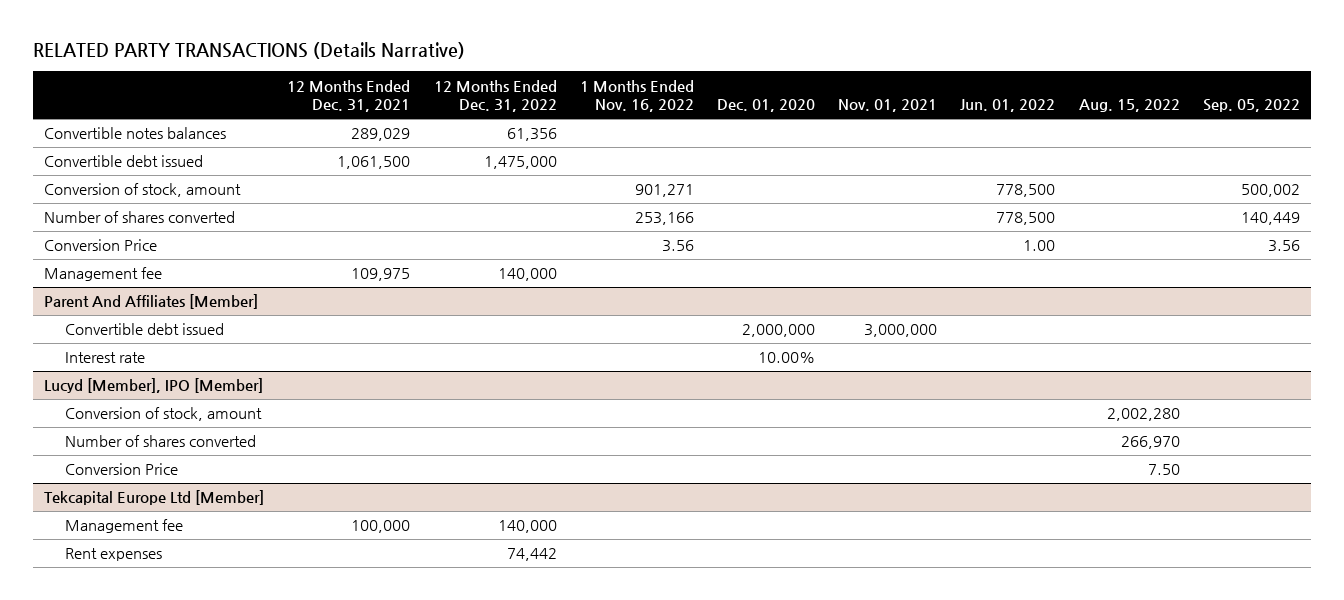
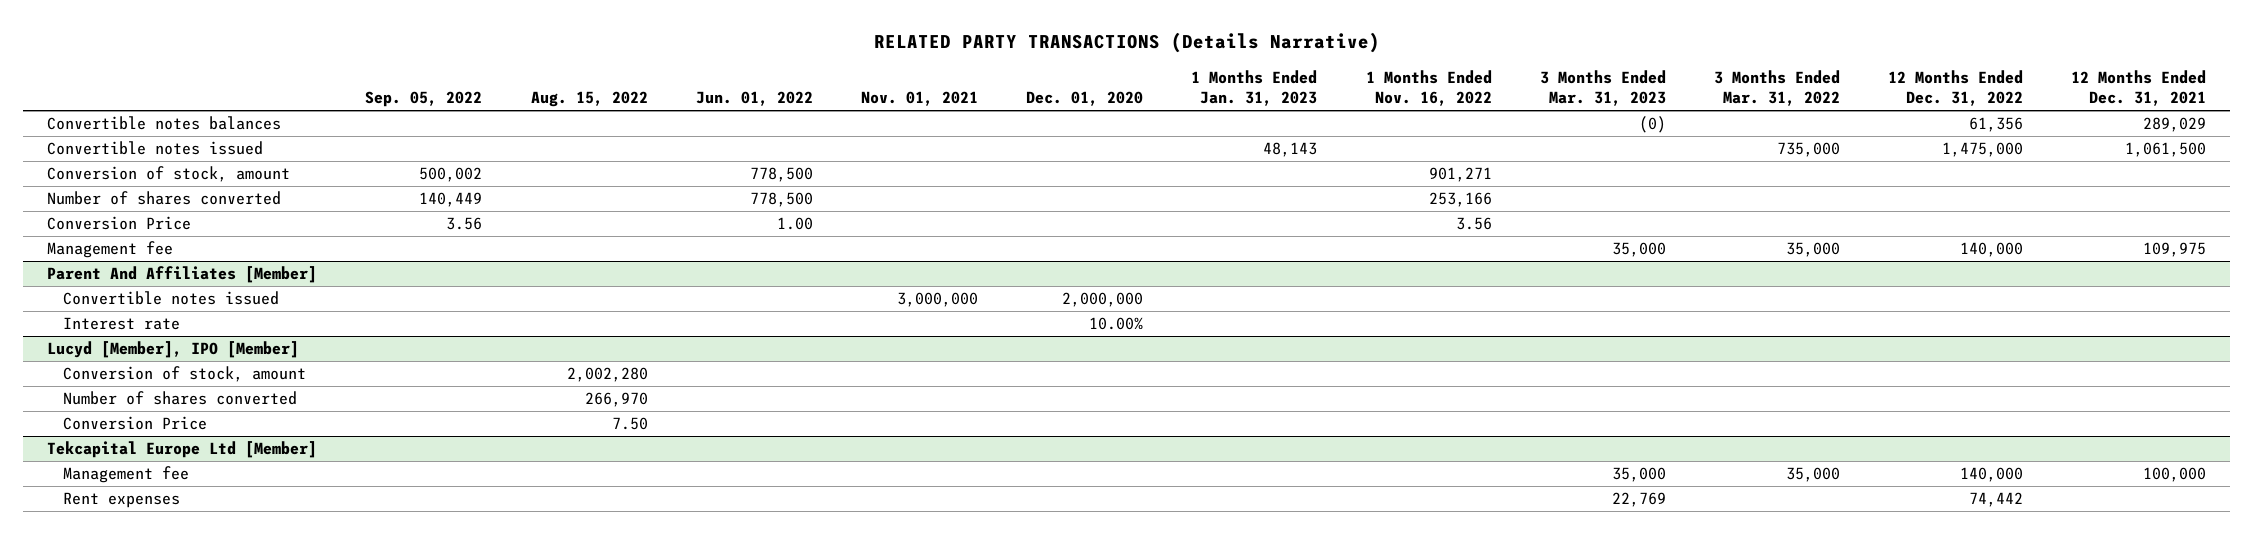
none -> [1191,69,1318,107] 1 Months Ended Jan. 31, 2023
none -> [1539,69,1666,107] 3 Months Ended Mar. 31, 2023
none -> [1713,69,1840,107] 3 Months Ended Mar. 31, 2022
[44,155,204,168] Convertible debt issued -> [47,141,264,156] Convertible notes issued
[64,323,224,336] Convertible debt issued -> [62,291,279,306] Convertible notes issued

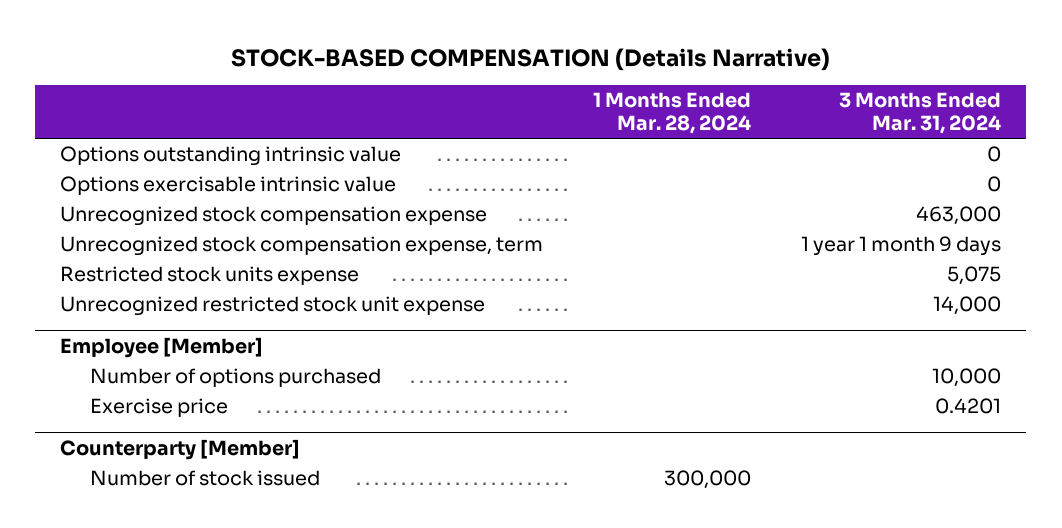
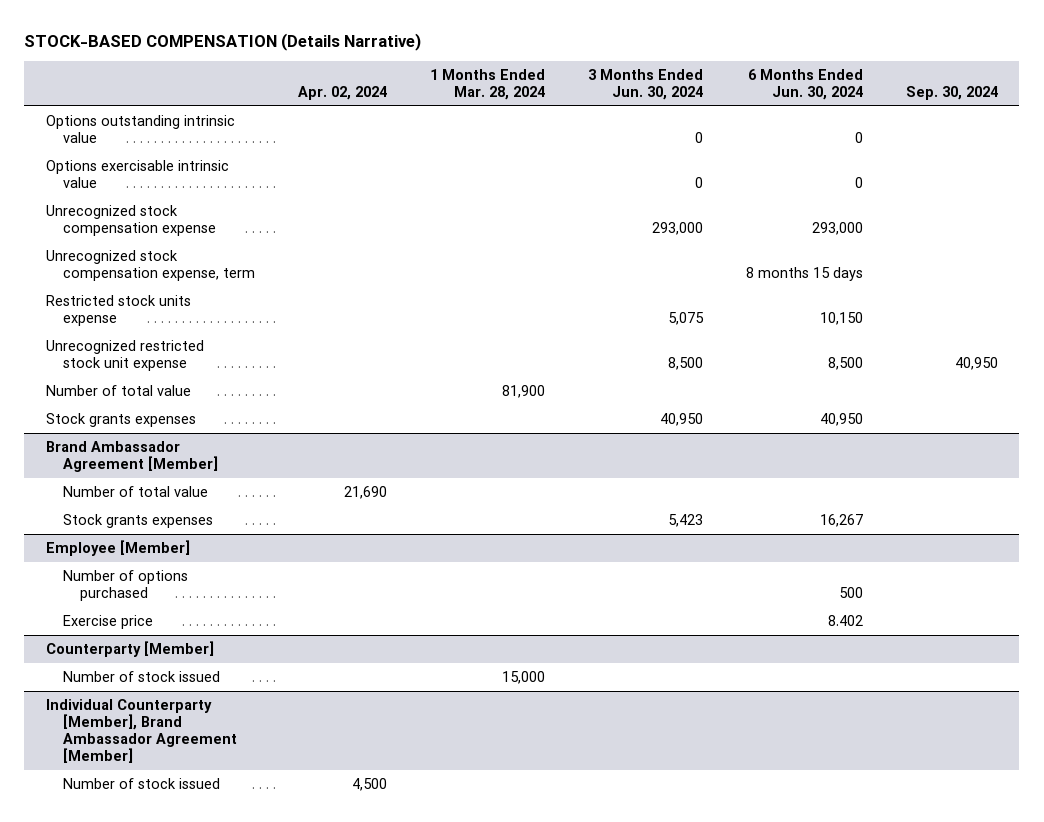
[839,92,1002,135] 3 Months Ended Mar. 31, 2024 -> none
none -> [297,86,387,101] Apr. 02, 2024
none -> [587,69,703,101] 3 Months Ended Jun. 30, 2024
none -> [747,69,863,101] 6 Months Ended Jun. 30, 2024
none -> [905,86,998,101] Sep. 30, 2024
none -> [45,385,191,397] Number of total value
none -> [45,413,196,428] Stock grants expenses
none -> [45,441,218,472] Brand Ambassador Agreement [Member]
none -> [62,486,208,498] Number of total value
none -> [62,514,213,529] Stock grants expenses
[664,470,752,490] 300,000 -> [501,671,545,685] 15,000
none -> [45,699,237,763] Individual Counterparty [Member], Brand Ambassador Agreement [Member]
none -> [62,778,220,790] Number of stock issued

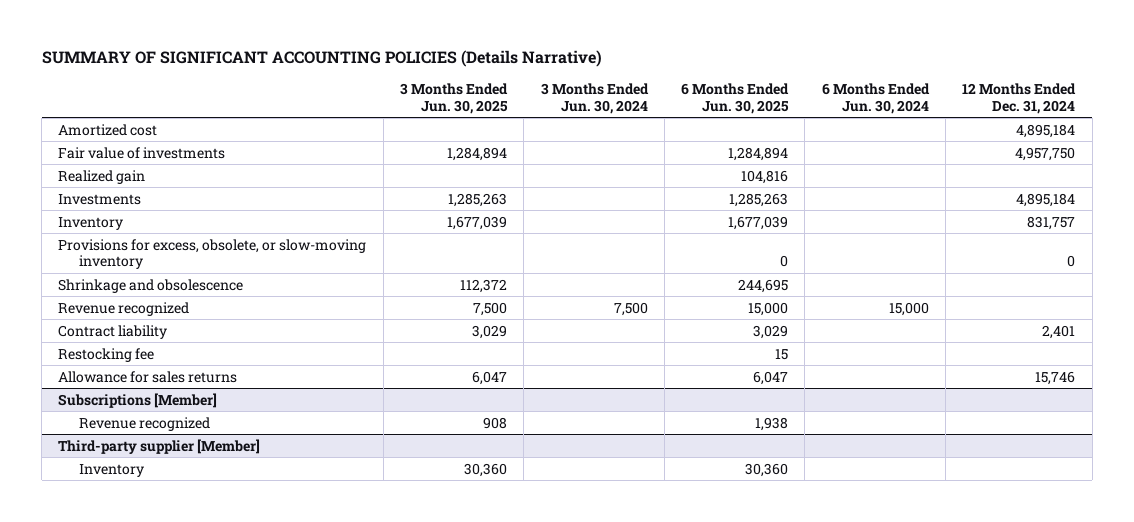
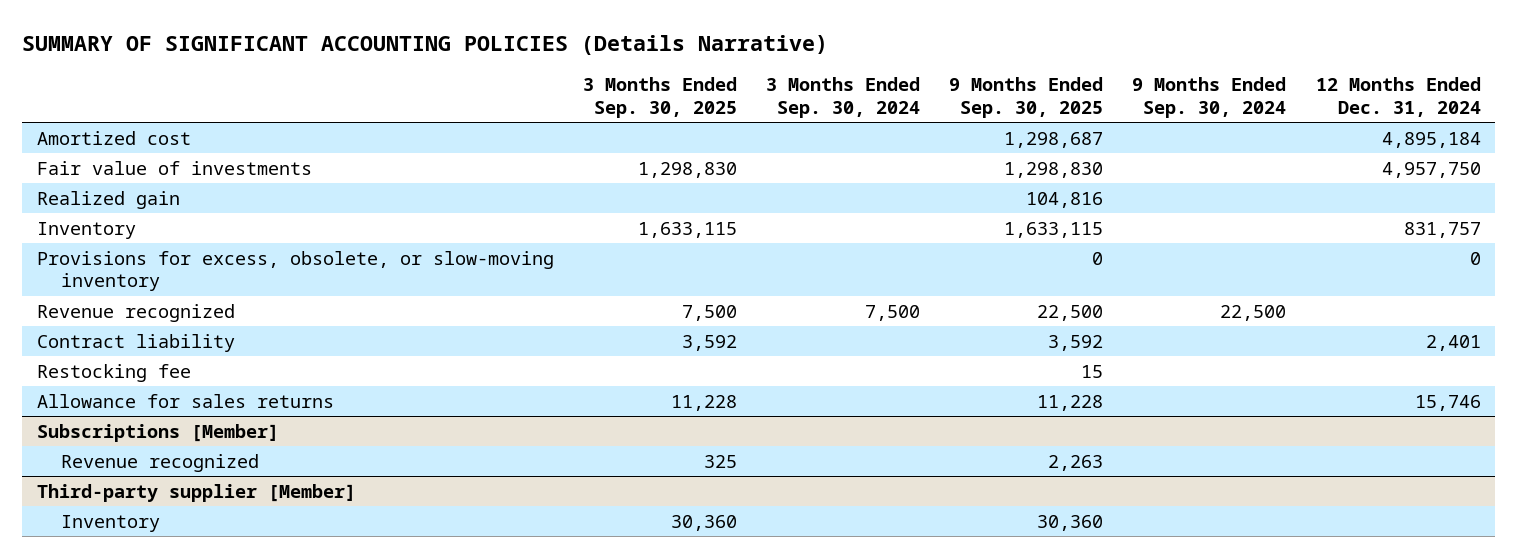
[399,82,508,114] 3 Months Ended Jun. 30, 2025 -> none
[540,82,649,114] 3 Months Ended Jun. 30, 2024 -> none
[681,82,790,114] 6 Months Ended Jun. 30, 2025 -> none
[821,82,930,114] 6 Months Ended Jun. 30, 2024 -> none
none -> [582,77,737,119] 3 Months Ended Sep. 30, 2025
none -> [766,77,921,119] 3 Months Ended Sep. 30, 2024
none -> [949,77,1104,119] 9 Months Ended Sep. 30, 2025
none -> [1132,77,1287,119] 9 Months Ended Sep. 30, 2024
[58,193,142,205] Investments -> none
[58,278,244,293] Shrinkage and obsolescence -> none

